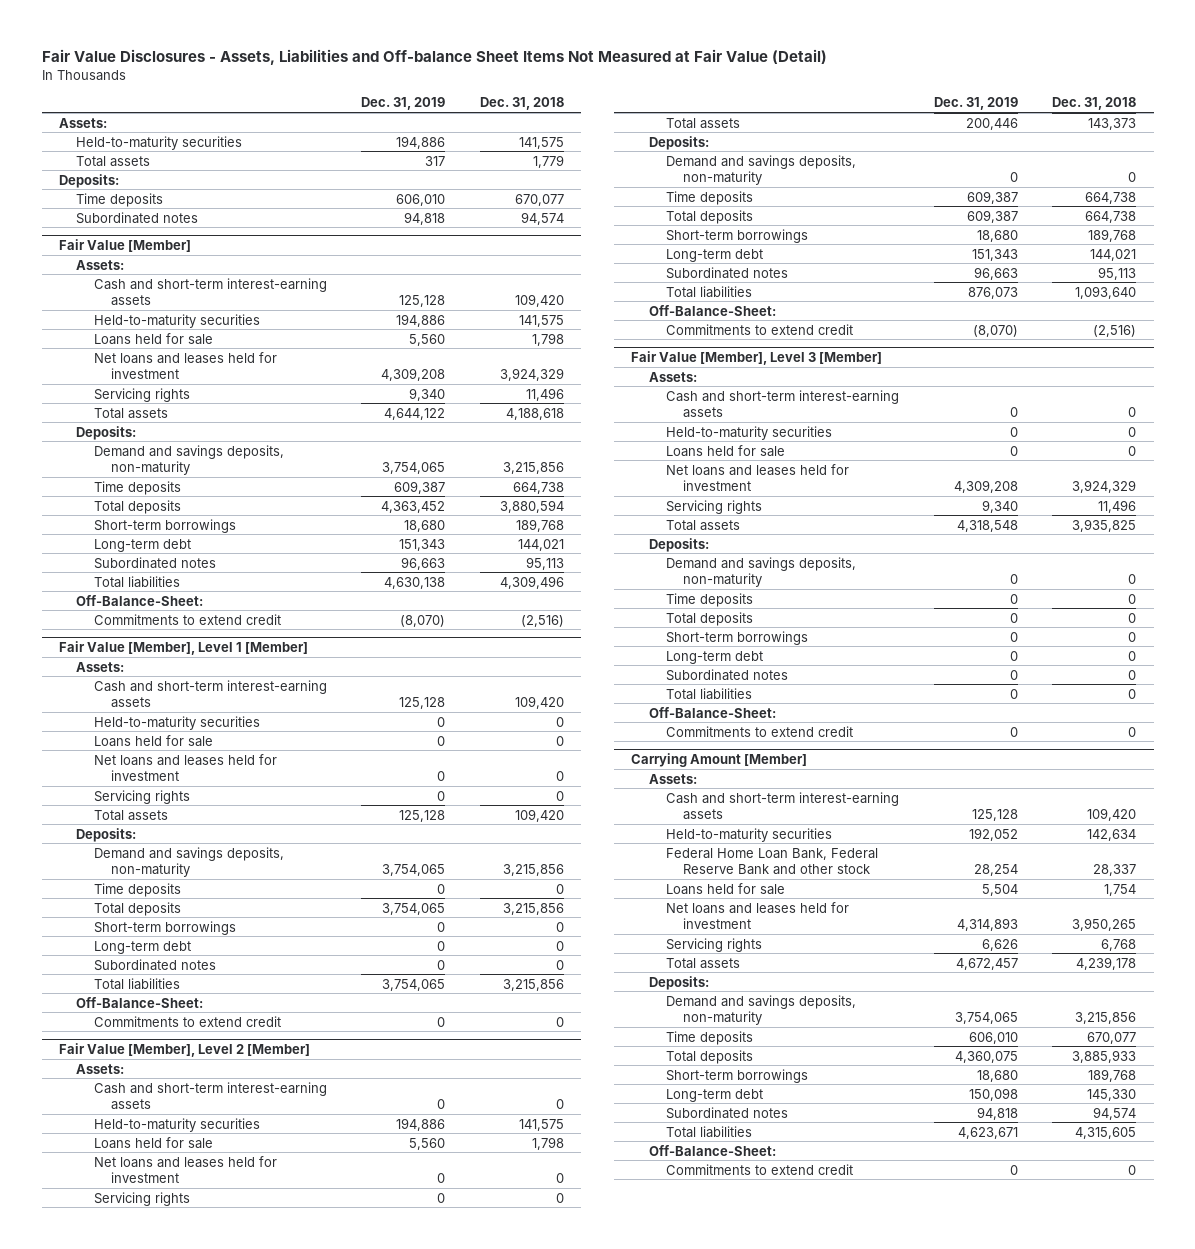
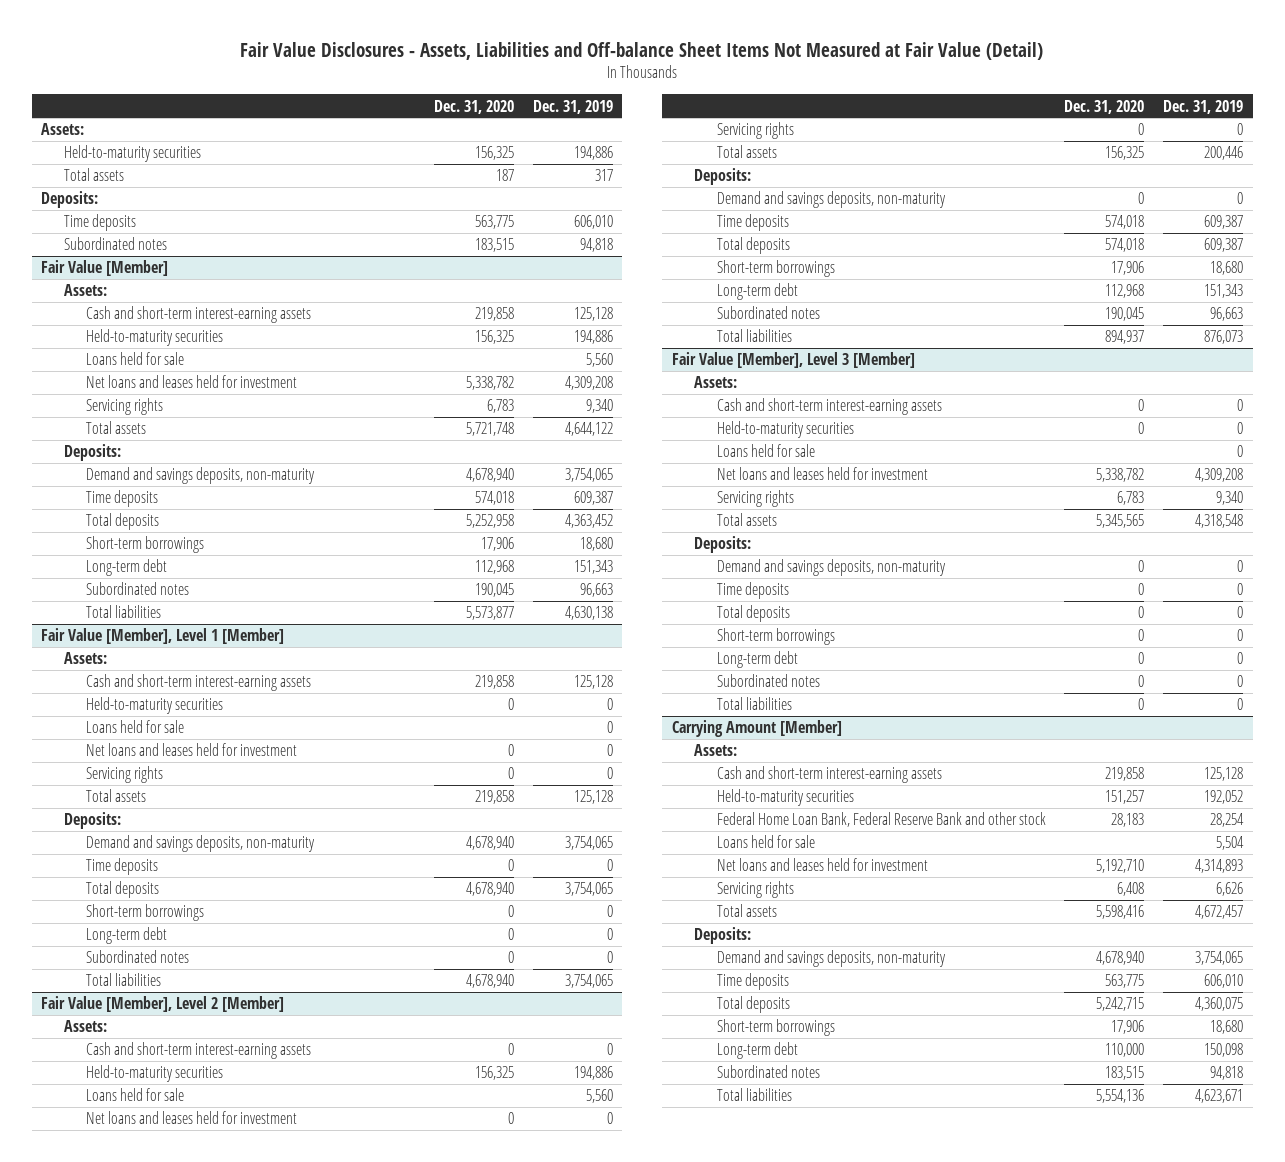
[479,97,564,111] Dec. 31, 2018 -> none
none -> [433,99,514,114] Dec. 31, 2020
[76,594,204,606] Off-Balance-Sheet: -> none
[93,613,281,625] Commitments to extend credit -> none
[76,996,204,1008] Off-Balance-Sheet: -> none
[93,1015,281,1027] Commitments to extend credit -> none
[648,304,776,316] Off-Balance-Sheet: -> none
[665,323,853,335] Commitments to extend credit -> none
[648,706,776,718] Off-Balance-Sheet: -> none
[665,725,853,737] Commitments to extend credit -> none
[648,1144,776,1156] Off-Balance-Sheet: -> none
[665,1163,853,1175] Commitments to extend credit -> none

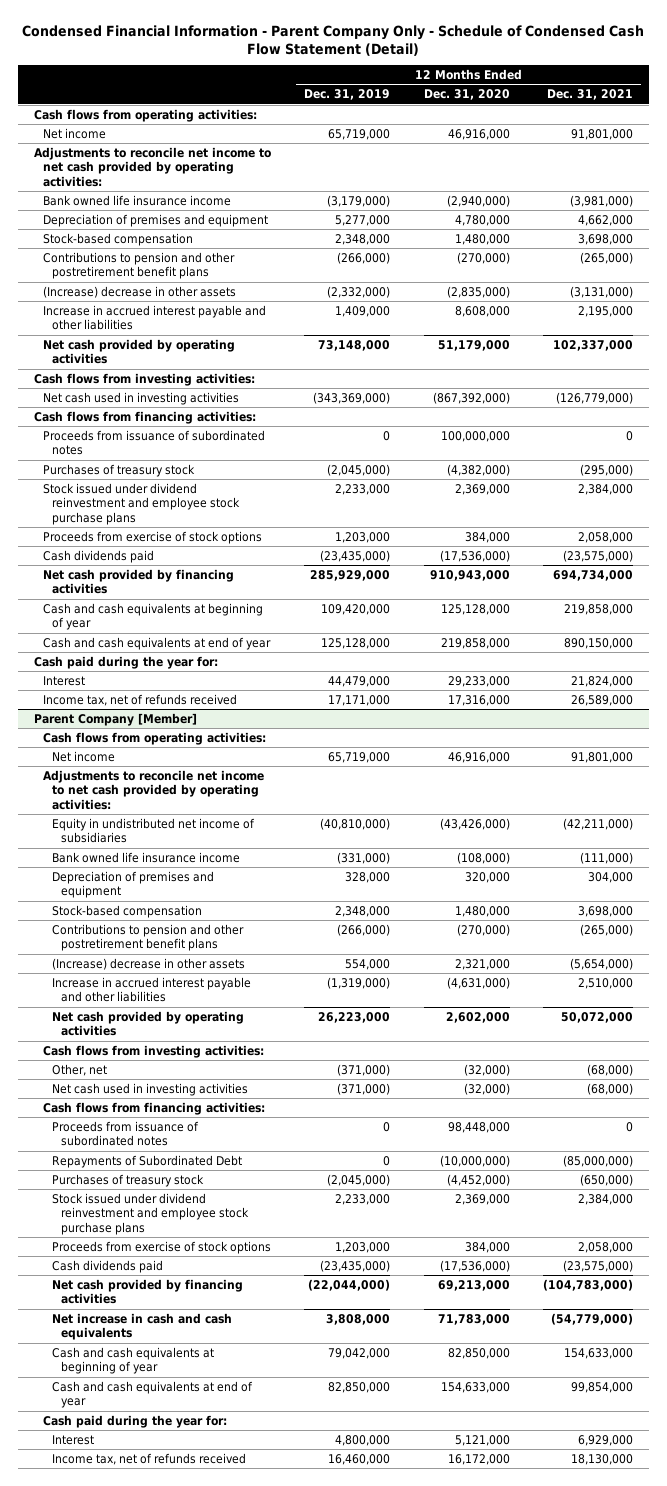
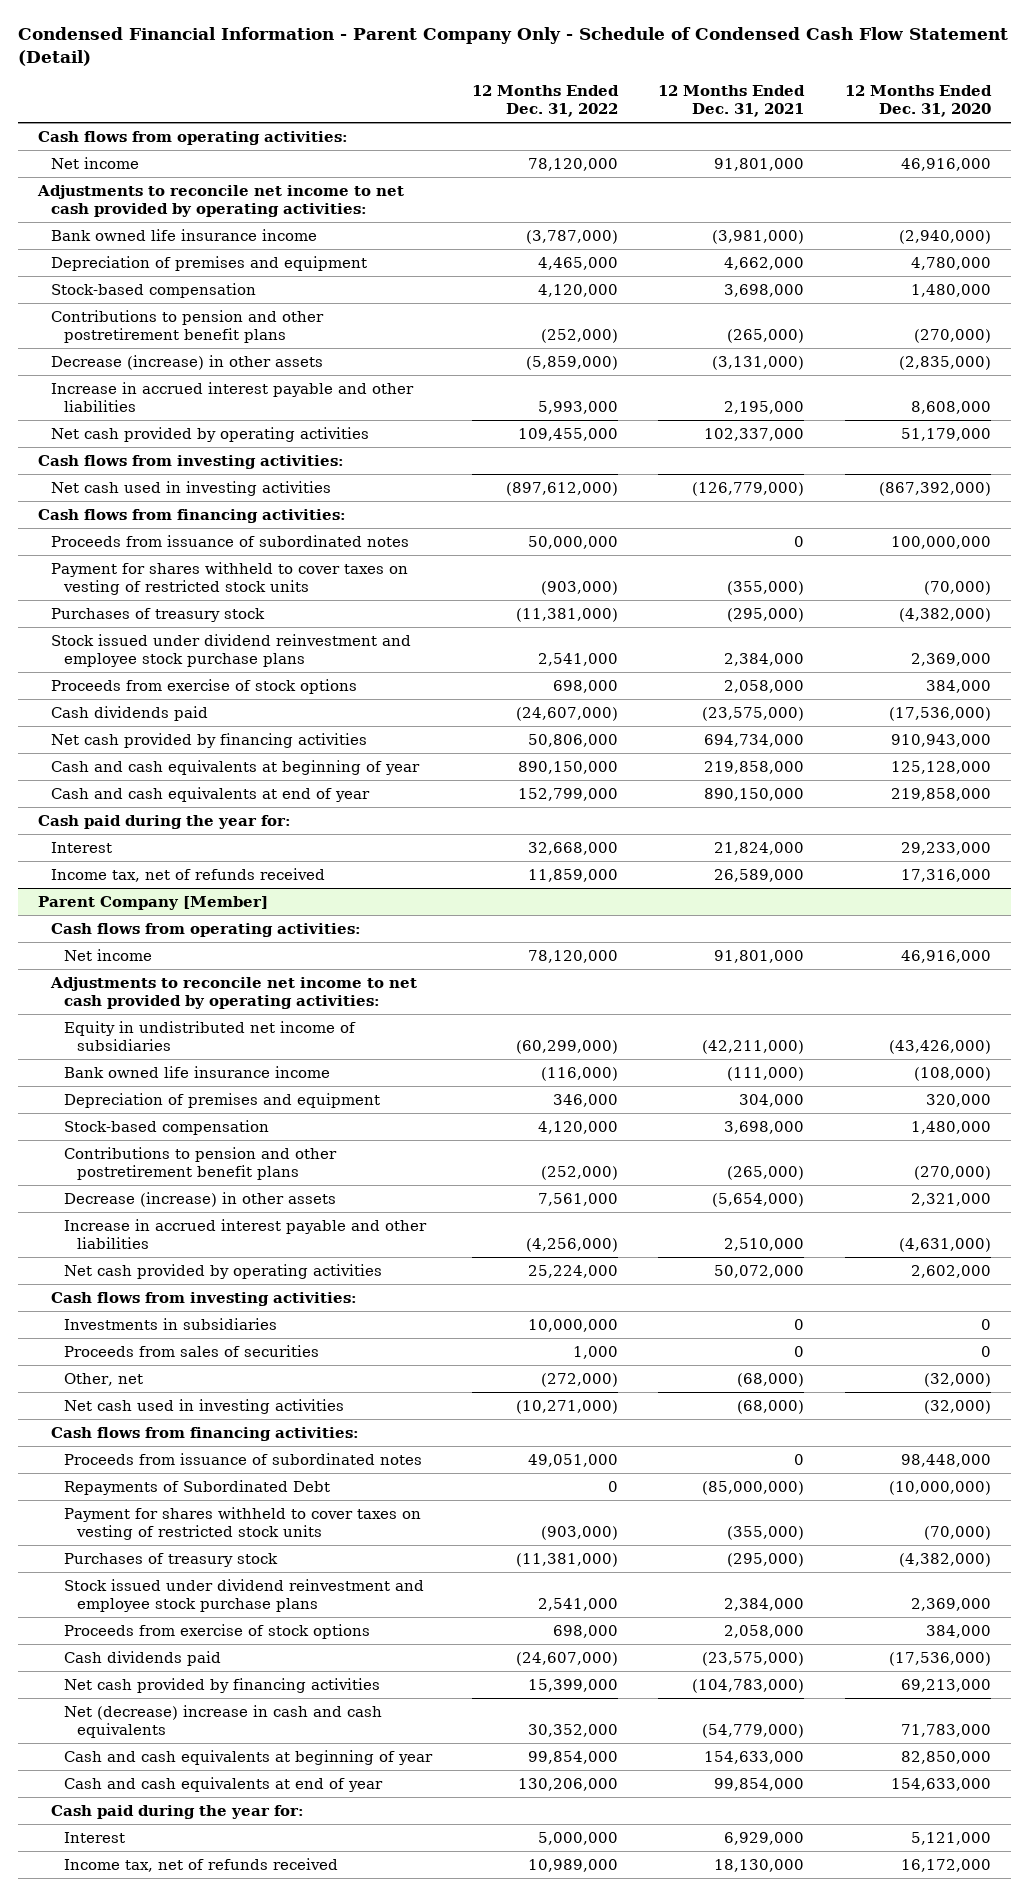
[304,89,391,101] Dec. 31, 2019 -> none
none -> [472,85,620,117] 12 Months Ended Dec. 31, 2022
[43,285,237,298] (Increase) decrease in other assets -> [50,354,323,370] Decrease (increase) in other assets
none -> [50,561,408,595] Payment for shares withheld to cover taxes on vesting of restricted stock units
[52,957,246,970] (Increase) decrease in other assets -> [63,1191,336,1207] Decrease (increase) in other assets
none -> [63,1317,277,1330] Investments in subsidiaries
none -> [63,1344,319,1357] Proceeds from sales of securities
none -> [63,1506,421,1540] Payment for shares withheld to cover taxes on vesting of restricted stock units
[446,1173,510,1186] (4,452,000) -> [898,1552,991,1567] (4,382,000)
[579,1173,633,1186] (650,000) -> [727,1552,805,1567] (295,000)
[52,1312,233,1341] Net increase in cash and cash equivalents -> [63,1704,382,1738] Net (decrease) increase in cash and cash equivalents

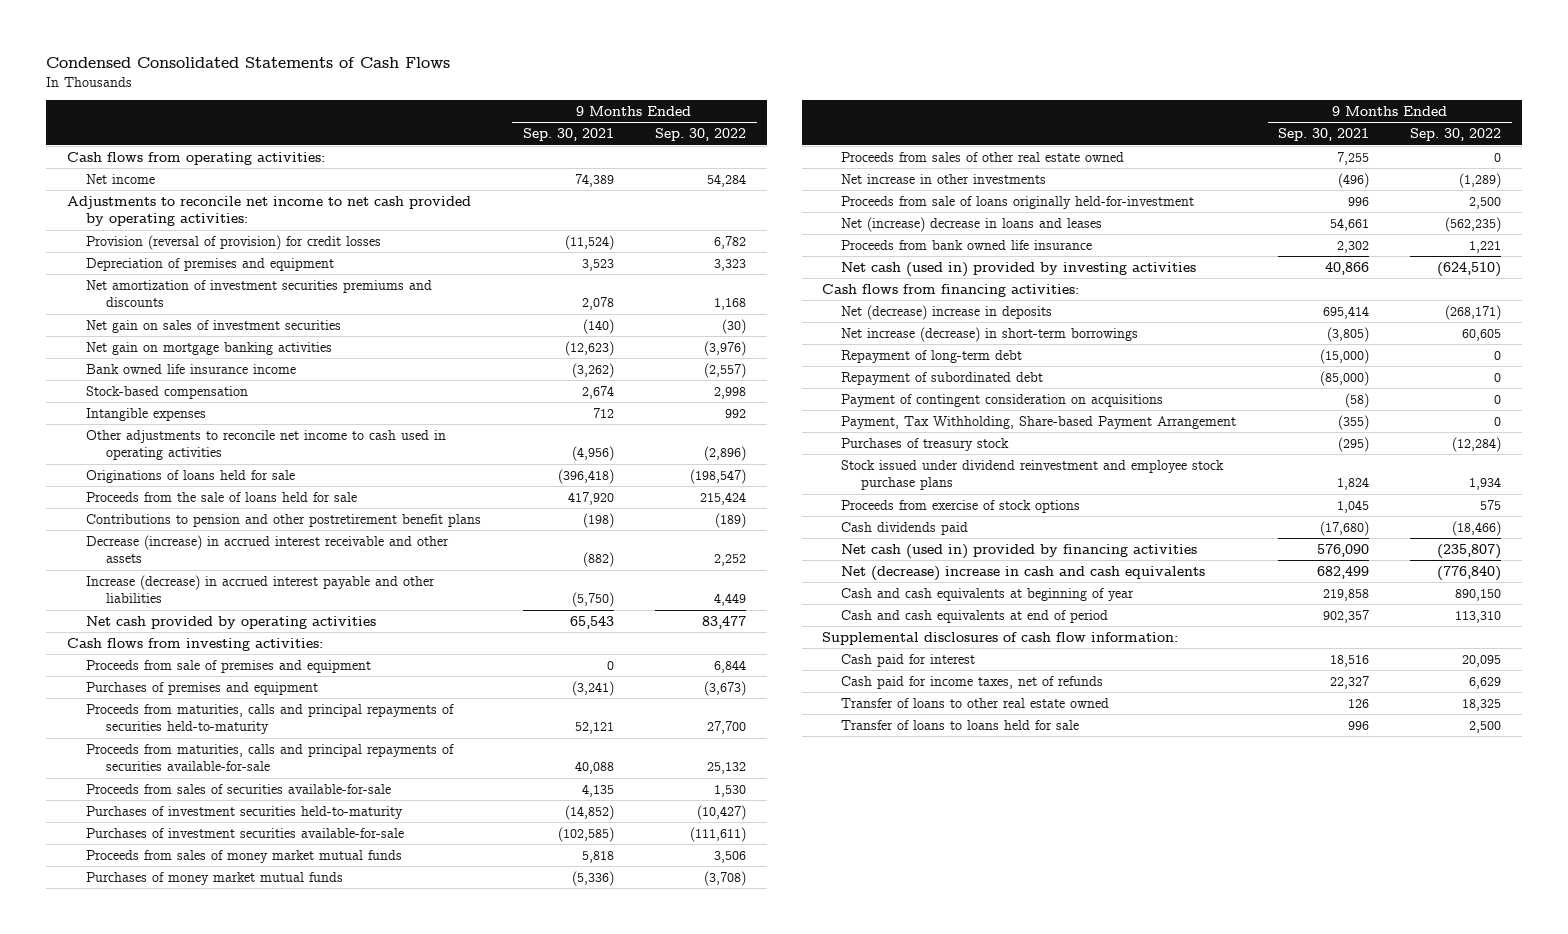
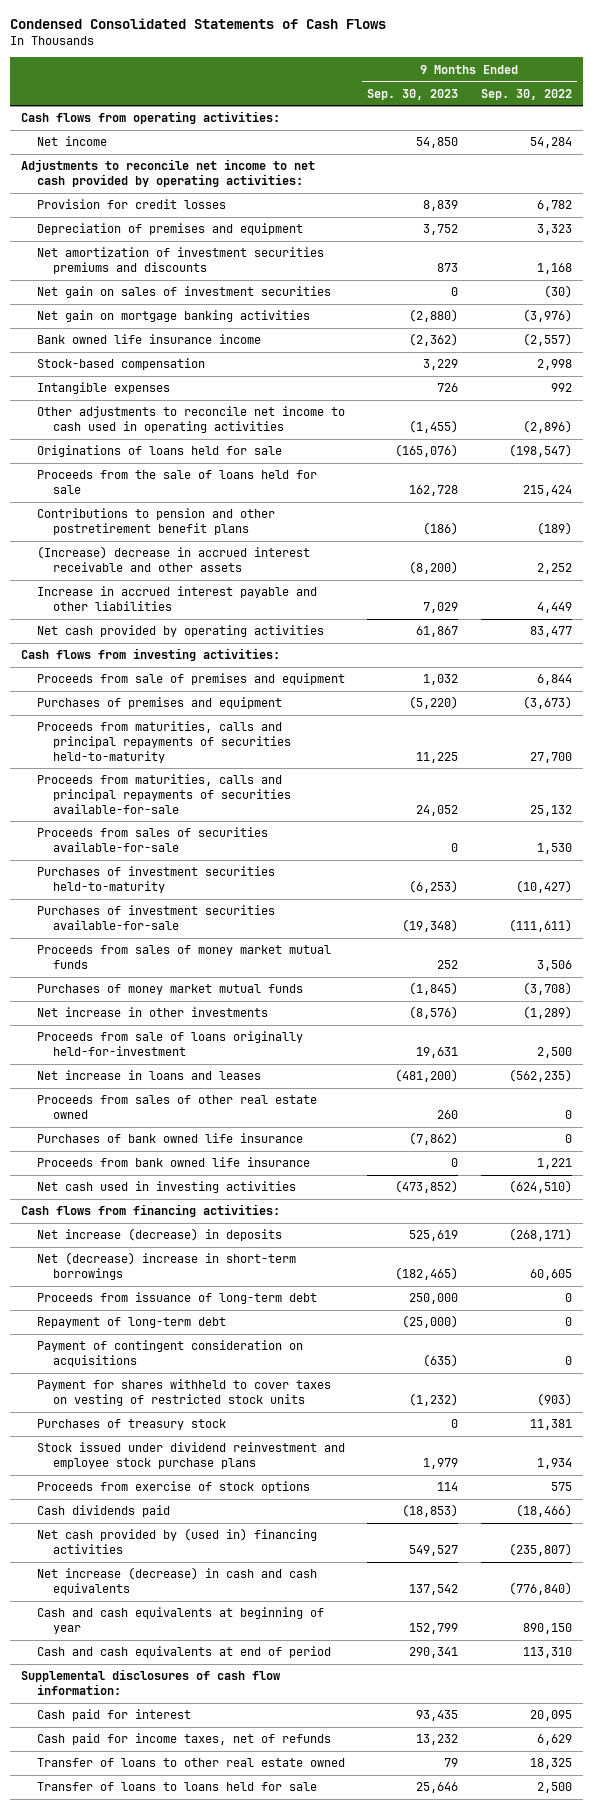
[522,128,614,142] Sep. 30, 2021 -> none
none -> [367,88,459,100] Sep. 30, 2023
[86,234,382,250] Provision (reversal of provision) for credit losses -> [37,199,227,210] Provision for credit losses
[86,534,450,564] Decrease (increase) in accrued interest receivable and other assets -> [37,546,311,573] (Increase) decrease in accrued interest receivable and other assets
[86,574,436,604] Increase (decrease) in accrued interest payable and other liabilities -> [37,586,318,612] Increase in accrued interest payable and other liabilities
[841,216,1103,232] Net (increase) decrease in loans and leases -> [37,1070,262,1081] Net increase in loans and leases
[841,151,1125,162] Proceeds from sales of other real estate owned -> [37,1095,318,1120] Proceeds from sales of other real estate owned
none -> [37,1133,304,1144] Purchases of bank owned life insurance
[841,261,1197,277] Net cash (used in) provided by investing activities -> [37,1181,297,1194] Net cash used in investing activities
[841,304,1053,320] Net (decrease) increase in deposits -> [37,1228,283,1242] Net increase (decrease) in deposits
[841,326,1139,342] Net increase (decrease) in short-term borrowings -> [37,1252,297,1281] Net (decrease) increase in short-term borrowings
none -> [37,1292,318,1305] Proceeds from issuance of long-term debt
[841,371,1044,385] Repayment of subordinated debt -> none
[841,415,1237,429] Payment, Tax Withholding, Share-based Payment Arrangement -> none
none -> [37,1379,332,1407] Payment for shares withheld to cover taxes on vesting of restricted stock units
[1452,436,1502,452] (12,284) -> [529,1419,572,1431] 11,381
[841,543,1198,559] Net cash (used in) provided by financing activities -> [37,1528,318,1555] Net cash provided by (used in) financing activities
[841,565,1206,581] Net (decrease) increase in cash and cash equivalents -> [37,1567,318,1596] Net increase (decrease) in cash and cash equivalents

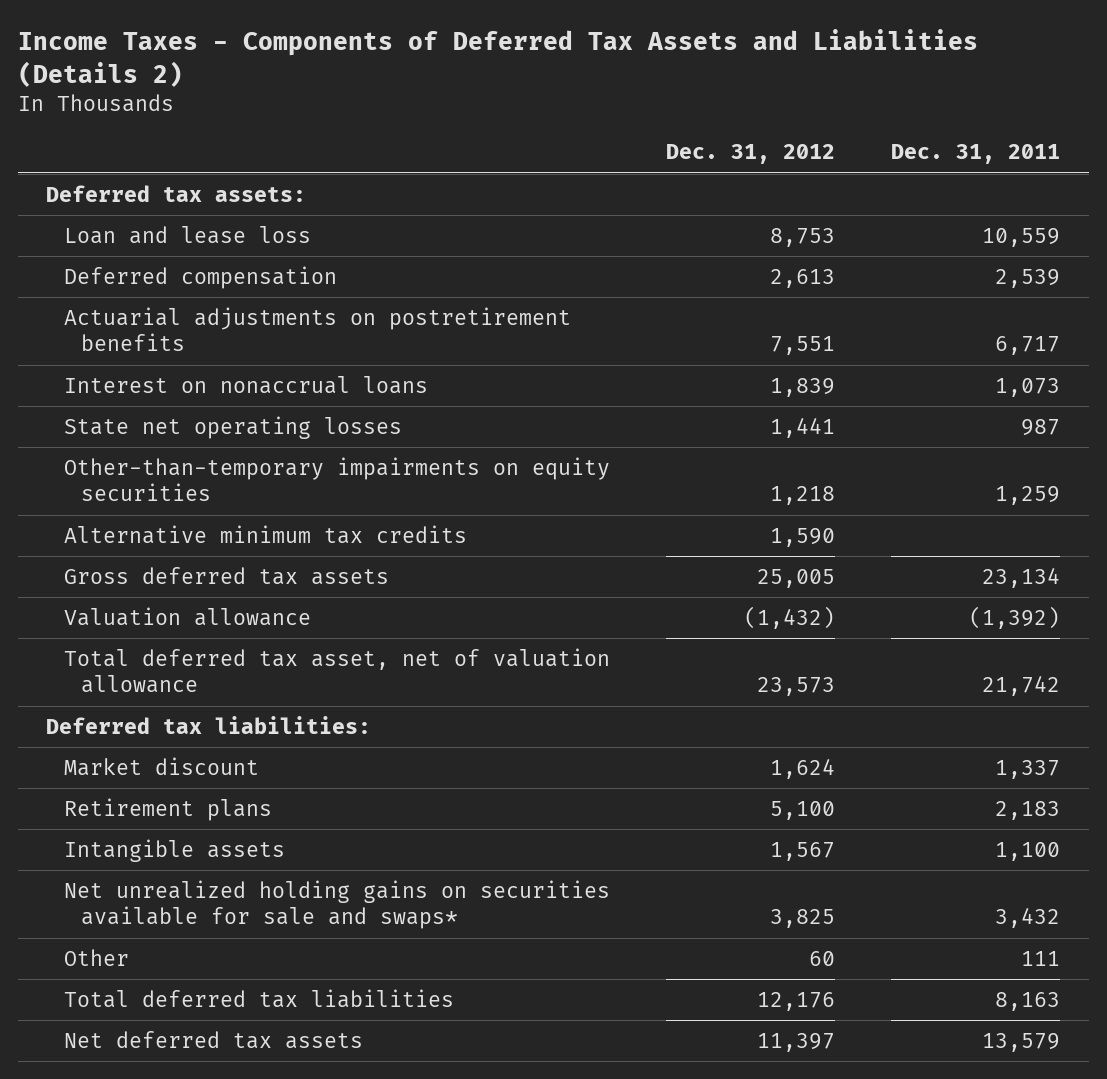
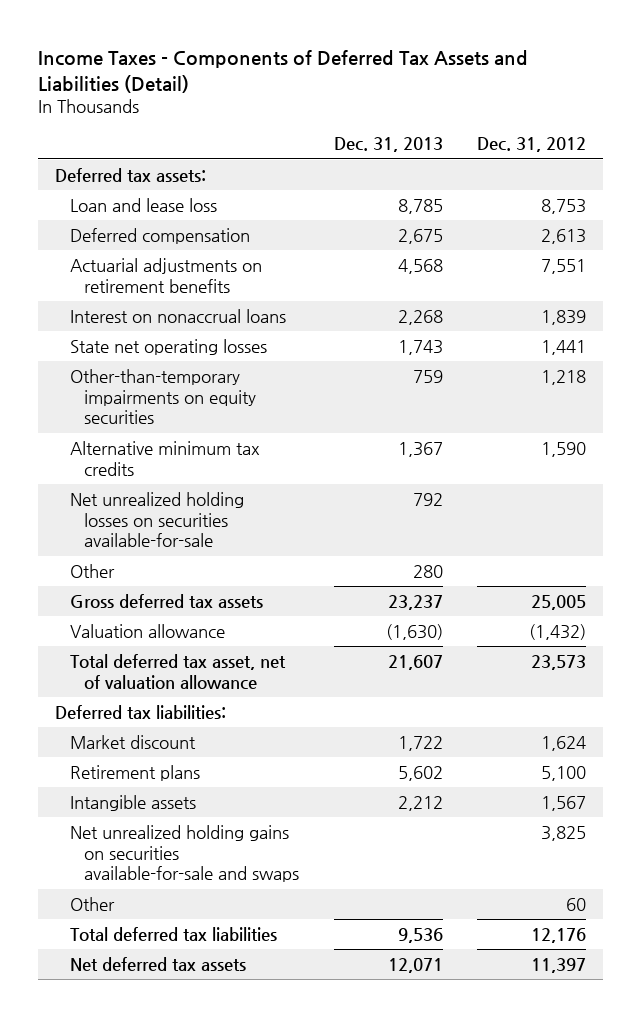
[17,29,978,87] Income Taxes - Components of Deferred Tax Assets and Liabilities (Details 2) -> [38,49,529,93] Income Taxes - Components of Deferred Tax Assets and Liabilities (Detail)
[891,144,1061,165] Dec. 31, 2011 -> none
none -> [333,137,443,153] Dec. 31, 2013
[63,306,571,352] Actuarial adjustments on postretirement benefits -> [69,257,262,293] Actuarial adjustments on retirement benefits
none -> [69,491,244,548] Net unrealized holding losses on securities available-for-sale
none -> [69,563,115,578] Other
[63,879,610,930] Net unrealized holding gains on securities available for sale and swaps* -> [69,824,300,883] Net unrealized holding gains on securities available-for-sale and swaps

